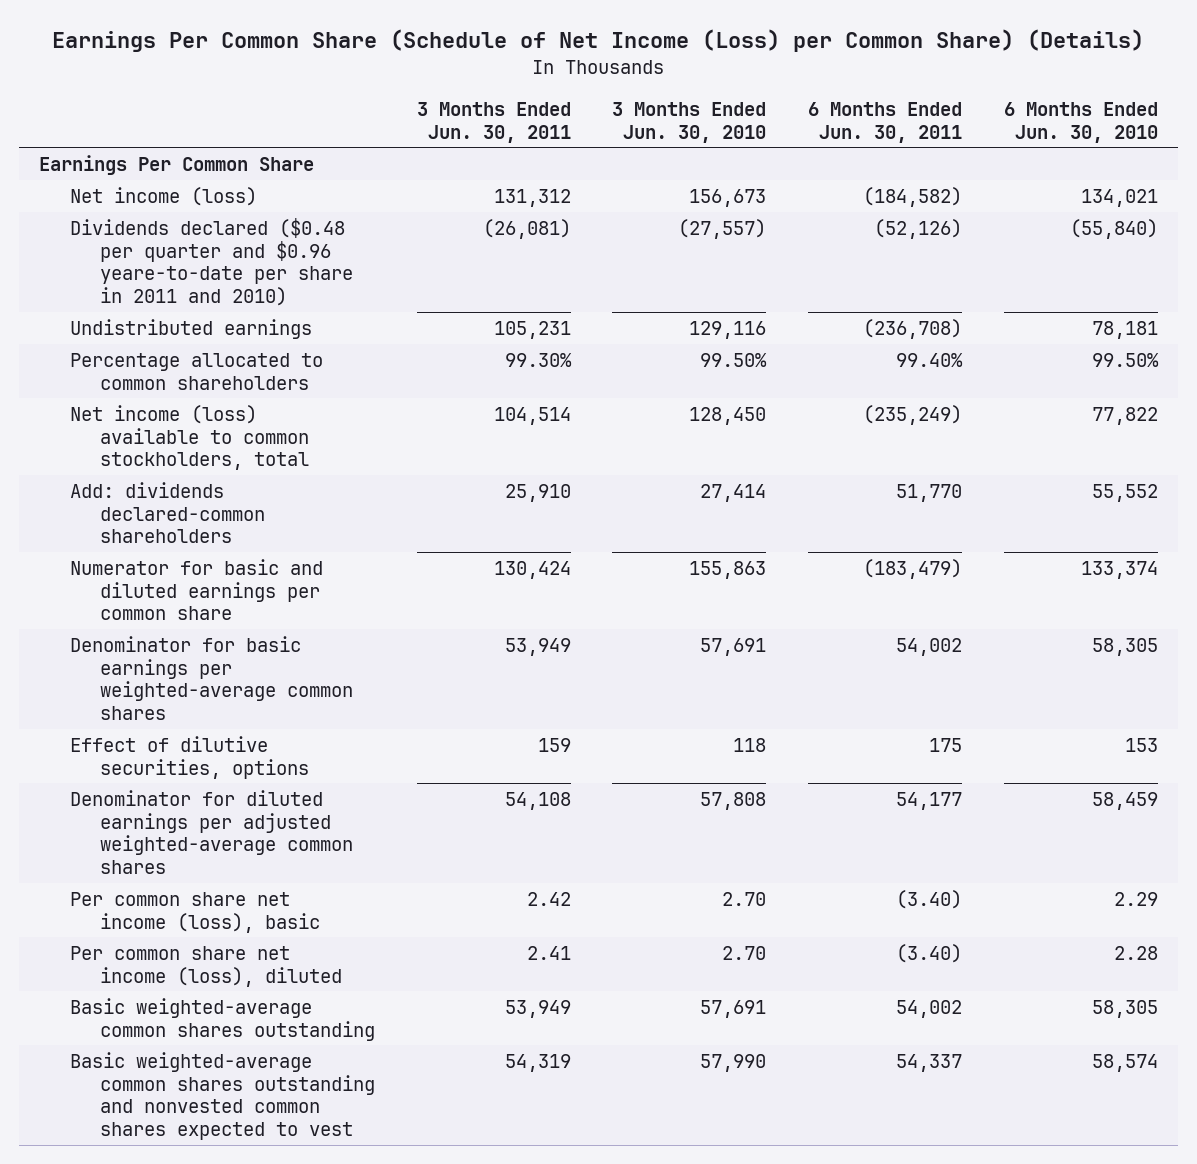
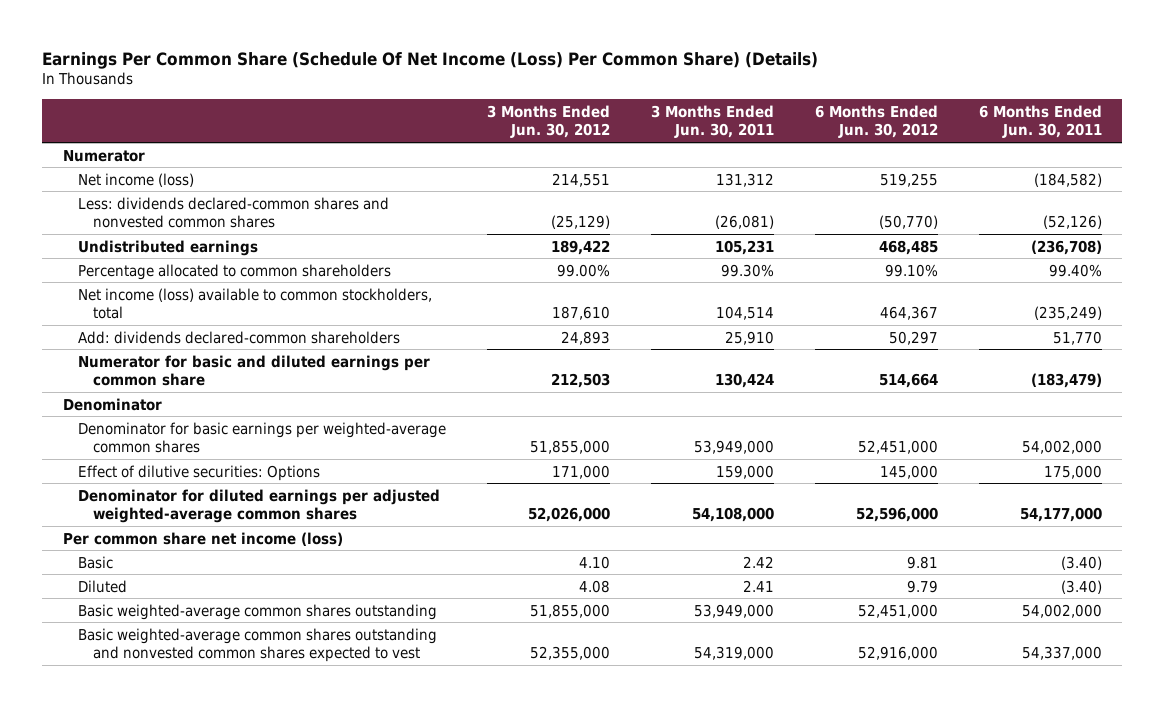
[52,29,1145,53] Earnings Per Common Share (Schedule of Net Income (Loss) per Common Share) (Details) -> [42,51,819,69] Earnings Per Common Share (Schedule Of Net Income (Loss) Per Common Share) (Details)
[612,101,767,143] 3 Months Ended Jun. 30, 2010 -> none
[1003,101,1158,143] 6 Months Ended Jun. 30, 2010 -> none
none -> [486,104,610,139] 3 Months Ended Jun. 30, 2012
none -> [814,104,938,139] 6 Months Ended Jun. 30, 2012
[39,154,315,175] Earnings Per Common Share -> none
none -> [62,149,145,162] Numerator
[69,217,354,307] Dividends declared ($0.48 per quarter and $0.96 yeare-to-date per share in 2011 and 2010) -> [78,196,390,229] Less: dividends declared-common shares and nonvested common shares
none -> [62,397,162,411] Denominator
[504,637,571,656] 53,949 -> [693,440,774,455] 53,949,000
[895,637,962,656] 54,002 -> [1021,440,1102,455] 54,002,000
[69,735,310,779] Effect of dilutive securities, options -> [78,464,321,481] Effect of dilutive securities: Options
[537,737,571,752] 159 -> [715,464,774,479] 159,000
[928,737,962,752] 175 -> [1043,464,1102,479] 175,000
[504,791,571,810] 54,108 -> [691,507,774,523] 54,108,000
[895,791,962,810] 54,177 -> [1019,507,1102,523] 54,177,000
none -> [62,531,343,546] Per common share net income (loss)
[69,891,321,933] Per common share net income (loss), basic -> [78,555,114,569] Basic
[69,945,343,987] Per common share net income (loss), diluted -> [78,579,128,593] Diluted
[504,999,571,1018] 53,949 -> [693,603,774,618] 53,949,000
[895,999,962,1018] 54,002 -> [1021,603,1102,618] 54,002,000
[504,1053,571,1072] 54,319 -> [693,646,774,661] 54,319,000
[895,1053,962,1072] 54,337 -> [1021,646,1102,661] 54,337,000

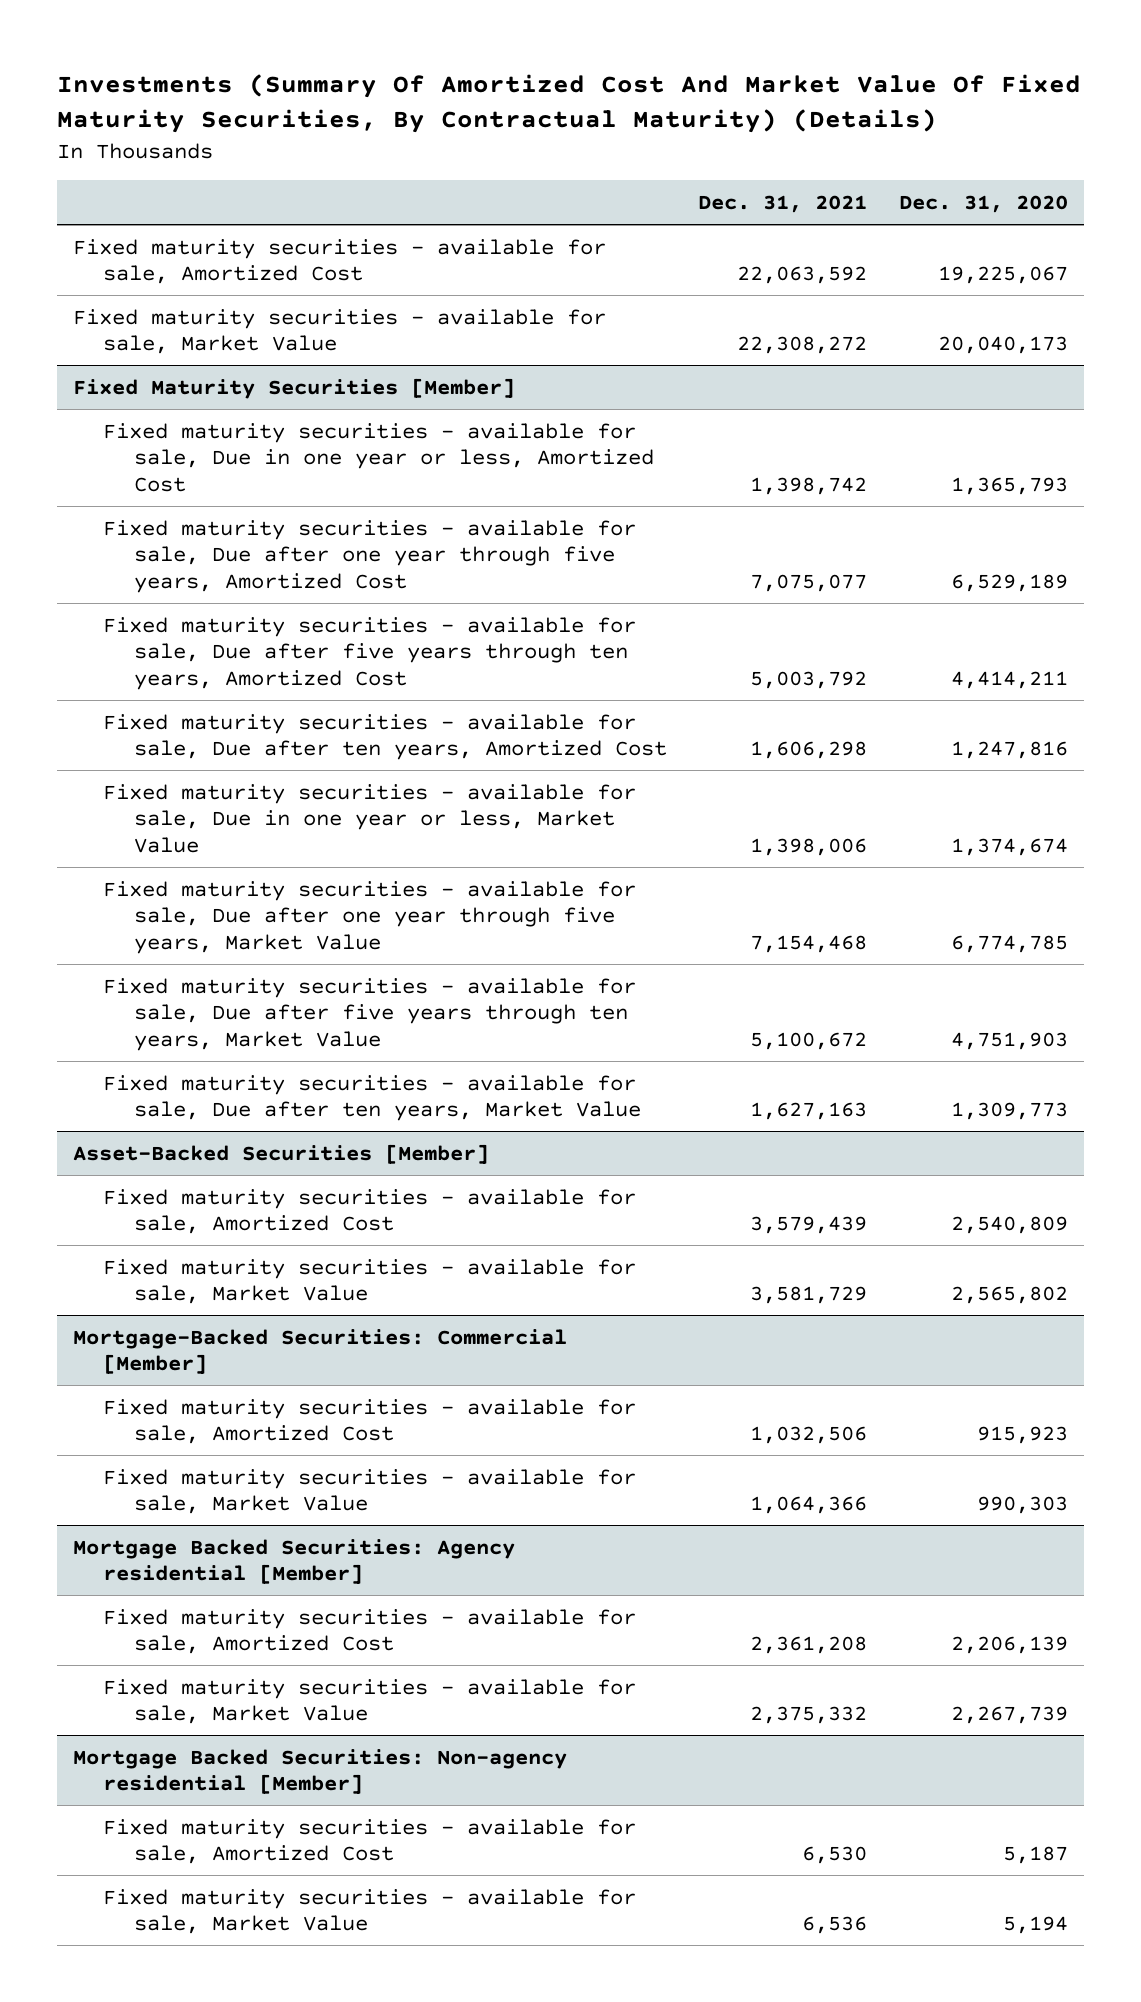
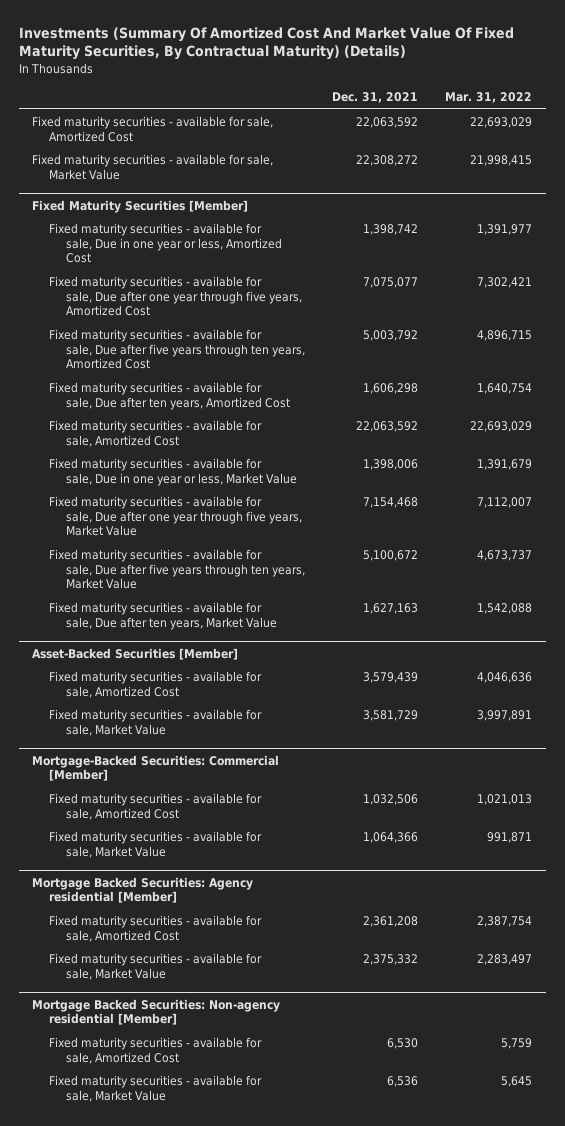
[898,195,1068,214] Dec. 31, 2020 -> none
none -> [445,92,533,104] Mar. 31, 2022
none -> [49,420,263,447] Fixed maturity securities - available for sale, Amortized Cost

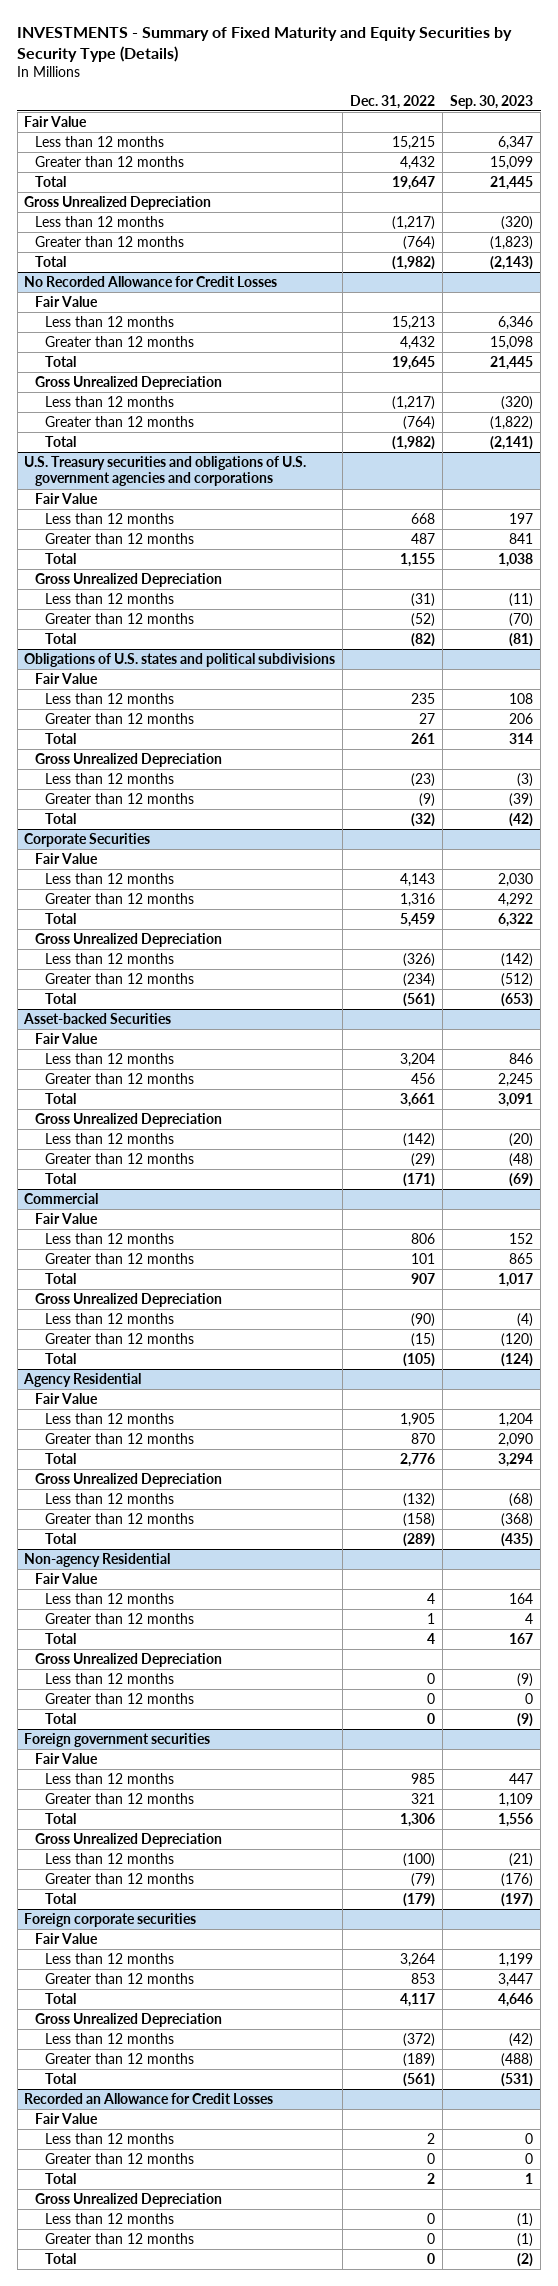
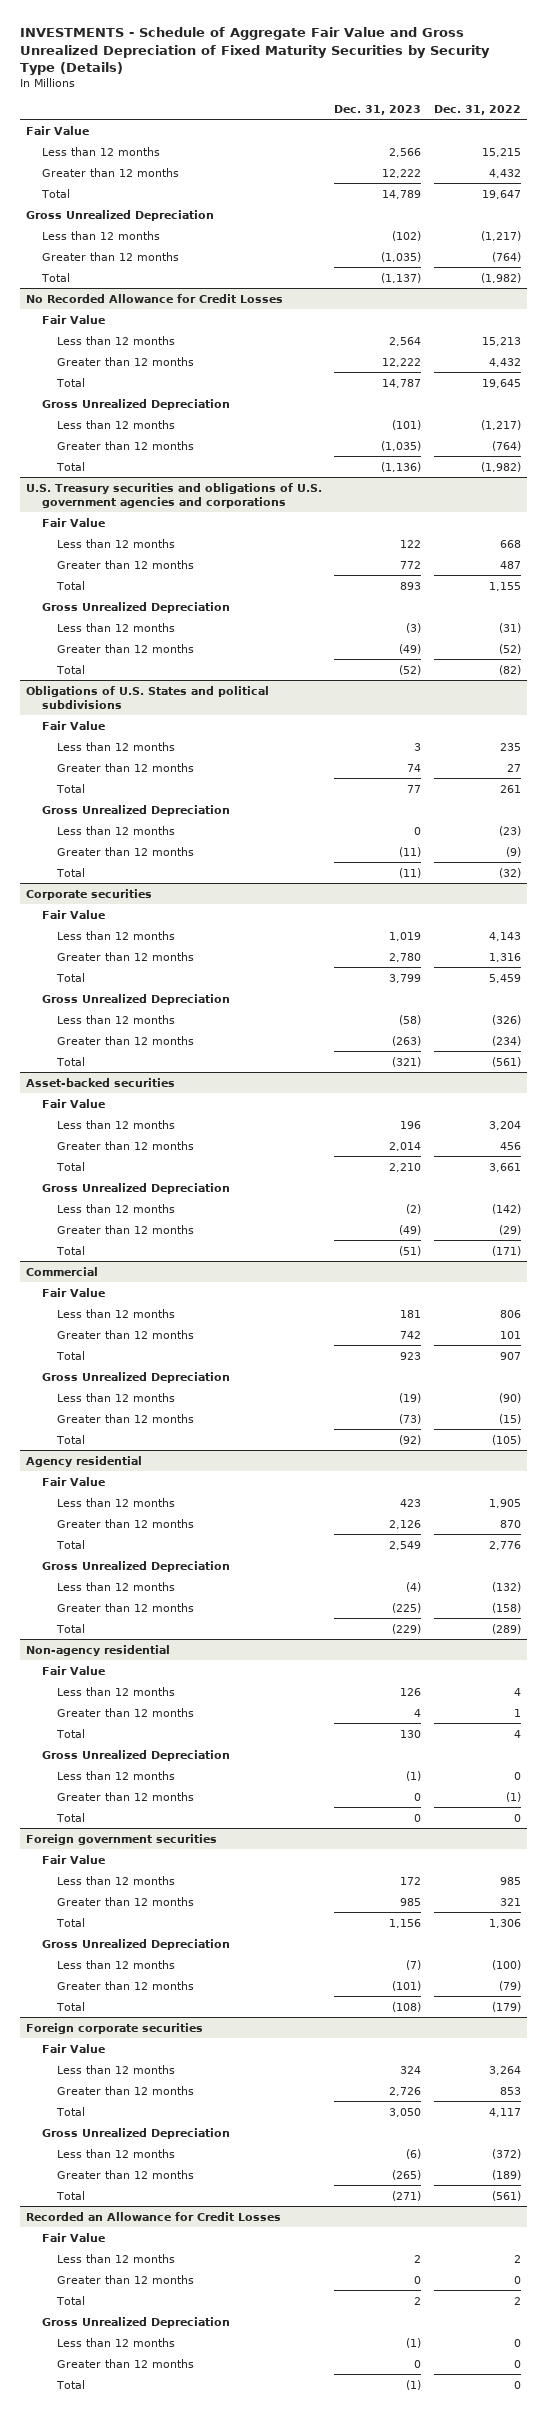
[17,26,513,62] INVESTMENTS - Summary of Fixed Maturity and Equity Securities by Security Type (Details) -> [20,27,491,75] INVESTMENTS - Schedule of Aggregate Fair Value and Gross Unrealized Depreciation of Fixed Maturity Securities by Security Type (Details)
[450,94,534,109] Sep. 30, 2023 -> none
none -> [334,104,422,115] Dec. 31, 2023
[24,653,336,668] Obligations of U.S. states and political subdivisions -> [26,685,270,709] Obligations of U.S. States and political subdivisions
[24,833,151,848] Corporate Securities -> [26,888,153,900] Corporate securities
[23,1013,172,1025] Asset-backed Securities -> [26,1077,176,1087] Asset-backed securities
[23,1373,142,1388] Agency Residential -> [26,1455,143,1467] Agency residential
[24,1553,171,1568] Non-agency Residential -> [26,1644,171,1656] Non-agency residential
[427,1693,436,1705] 0 -> [505,1791,521,1802] (1)

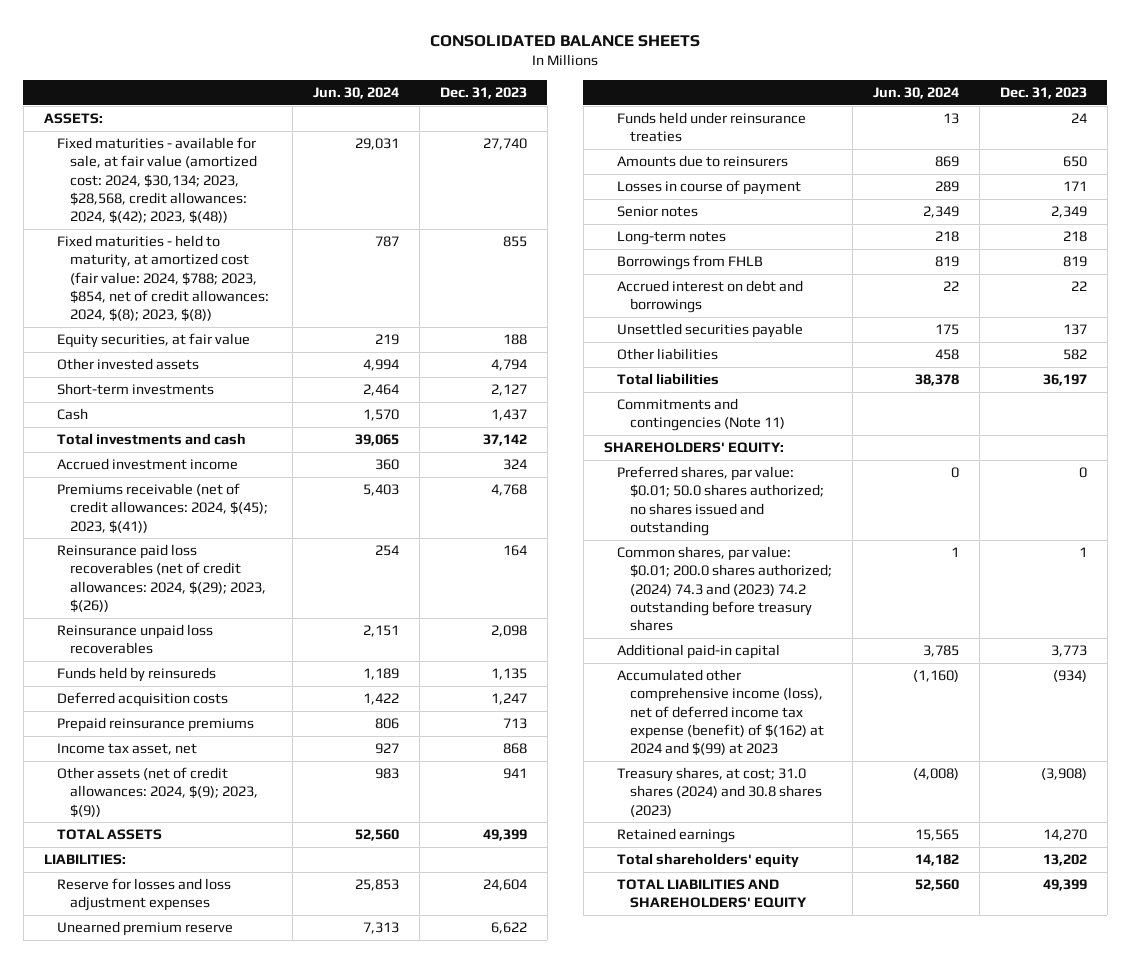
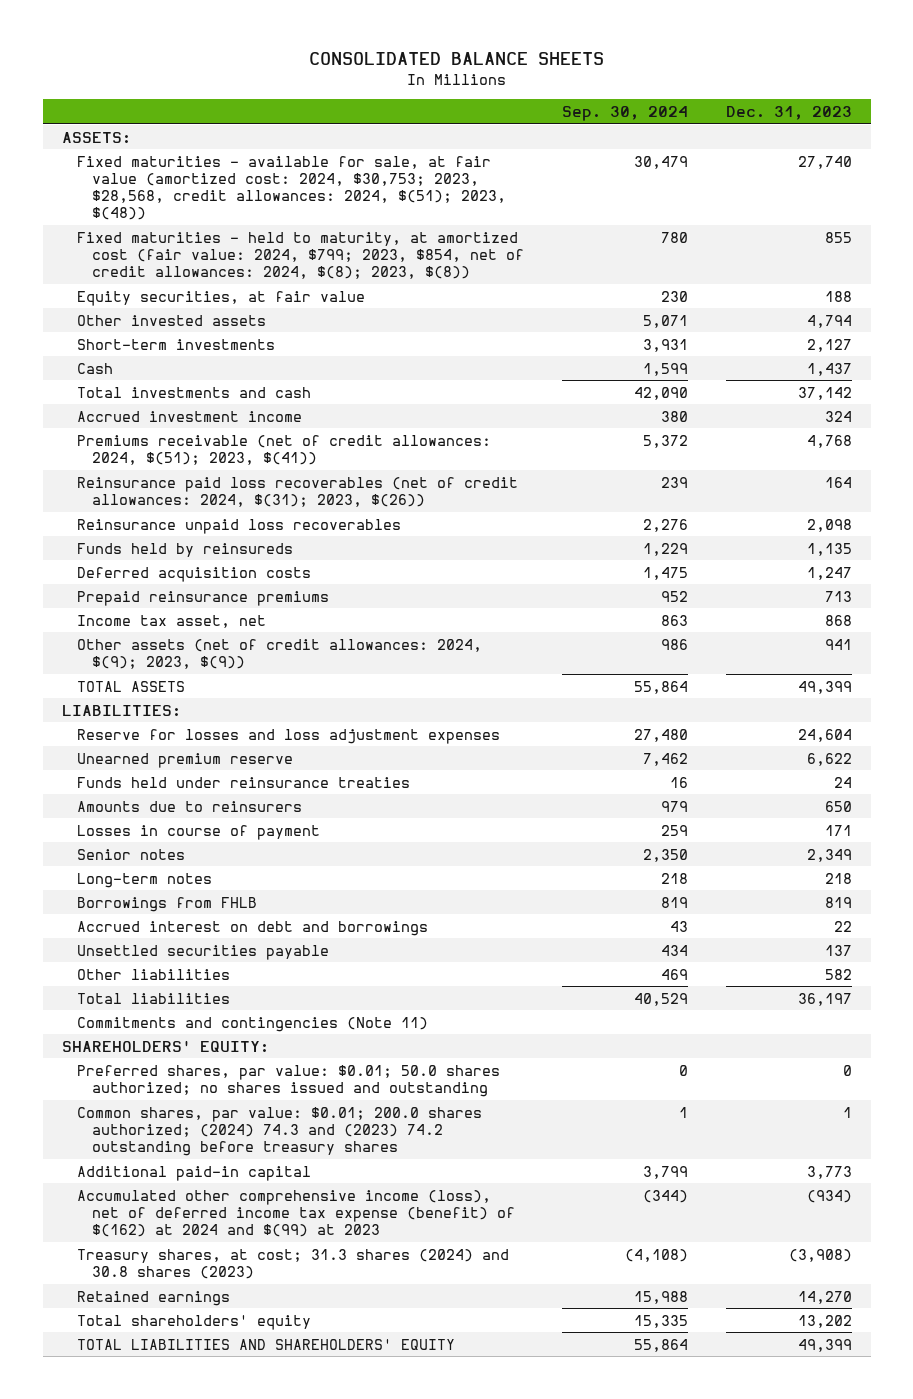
[312,87,399,100] Jun. 30, 2024 -> none
none -> [561,105,688,121] Sep. 30, 2024
[56,137,258,225] Fixed maturities - available for sale, at fair value (amortized cost: 2024, $30,134; 2023, $28,568, credit allowances: 2024, $(42); 2023, $(48)) -> [76,155,507,221] Fixed maturities - available for sale, at fair value (amortized cost: 2024, $30,753; 2023, $28,568, credit allowances: 2024, $(51); 2023, $(48))
[56,235,270,323] Fixed maturities - held to maturity, at amortized cost (fair value: 2024, $788; 2023, $854, net of credit allowances: 2024, $(8); 2023, $(8)) -> [76,231,525,280] Fixed maturities - held to maturity, at amortized cost (fair value: 2024, $799; 2023, $854, net of credit allowances: 2024, $(8); 2023, $(8))
[56,483,269,534] Premiums receivable (net of credit allowances: 2024, $(45); 2023, $(41)) -> [76,434,491,465] Premiums receivable (net of credit allowances: 2024, $(51); 2023, $(41))
[56,544,267,613] Reinsurance paid loss recoverables (net of credit allowances: 2024, $(29); 2023, $(26)) -> [76,476,518,507] Reinsurance paid loss recoverables (net of credit allowances: 2024, $(31); 2023, $(26))
[616,767,823,817] Treasury shares, at cost; 31.0 shares (2024) and 30.8 shares (2023) -> [76,1248,509,1279] Treasury shares, at cost; 31.3 shares (2024) and 30.8 shares (2023)

